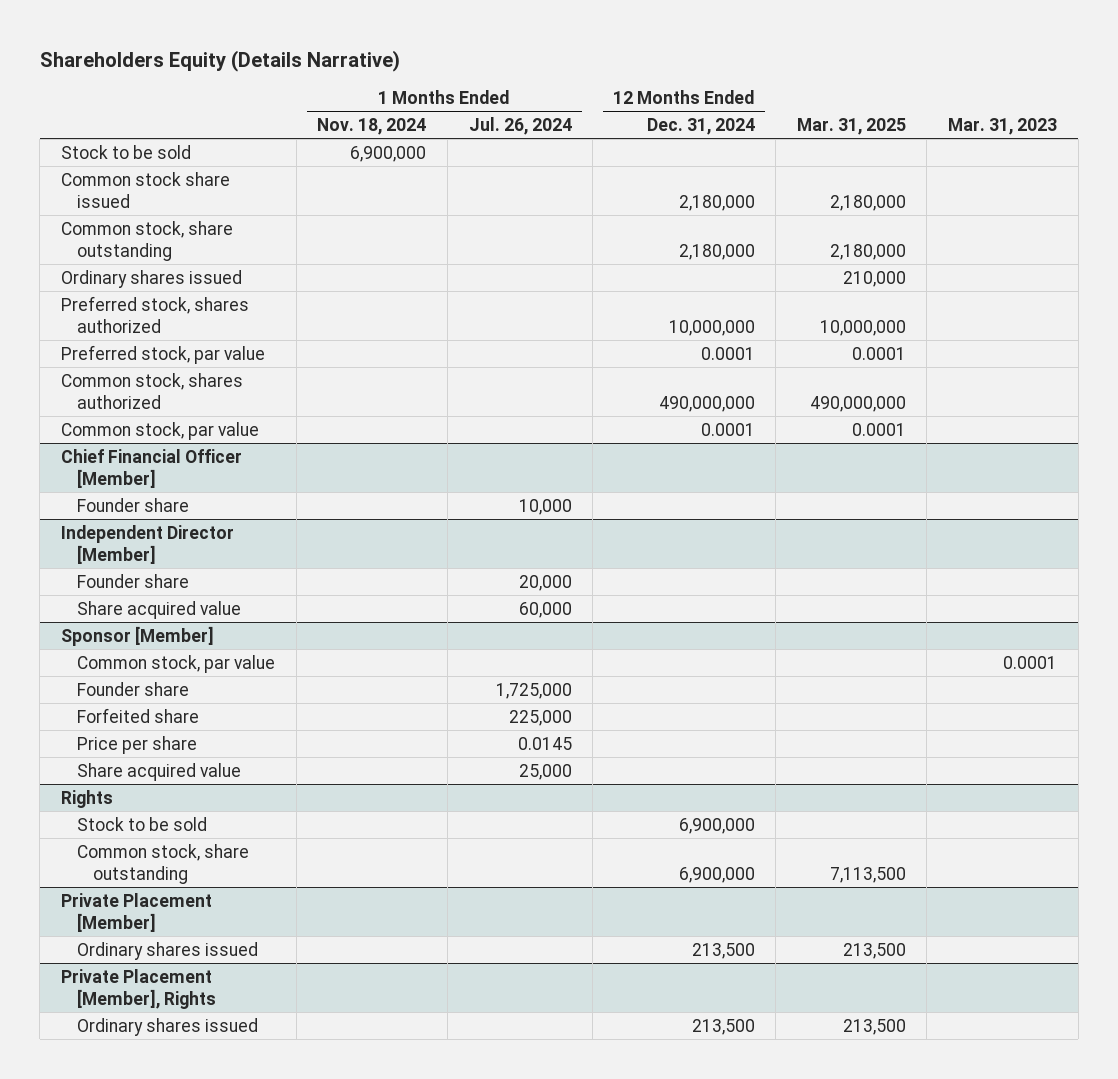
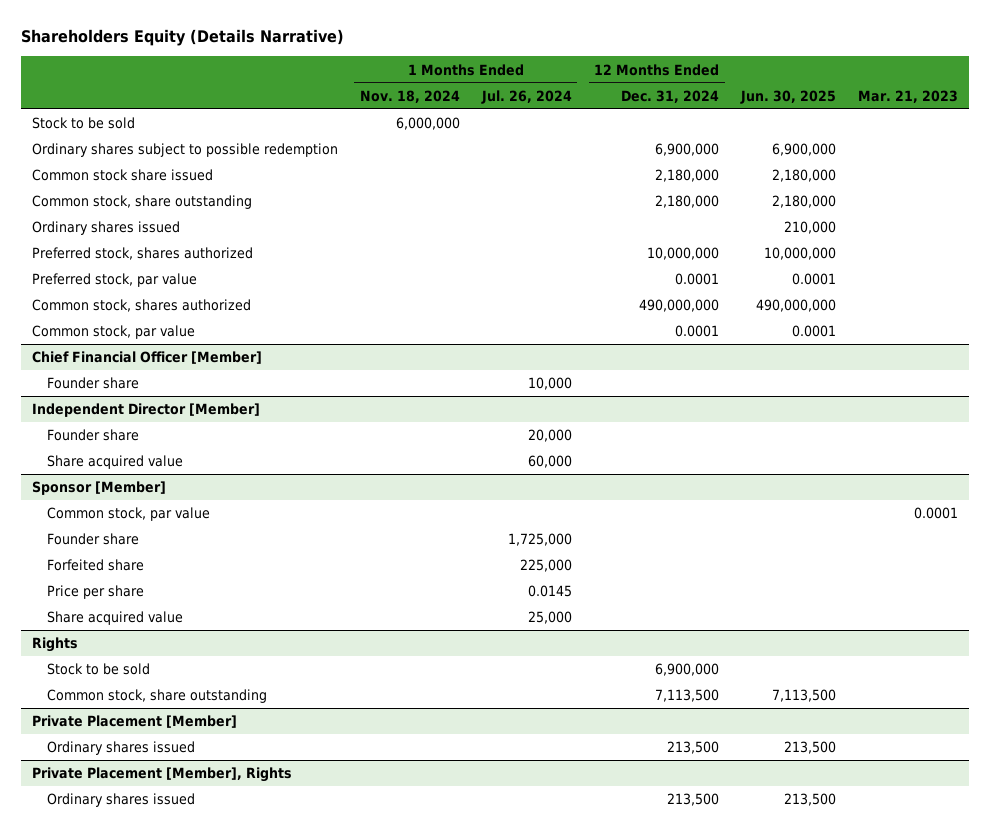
[796,117,906,135] Mar. 31, 2025 -> none
[948,117,1058,135] Mar. 31, 2023 -> none
none -> [740,89,837,104] Jun. 30, 2025
none -> [858,89,959,103] Mar. 21, 2023
[350,145,427,162] 6,900,000 -> [395,117,460,131] 6,000,000
none -> [31,143,338,158] Ordinary shares subject to possible redemption
[678,866,755,883] 6,900,000 -> [655,689,720,703] 7,113,500

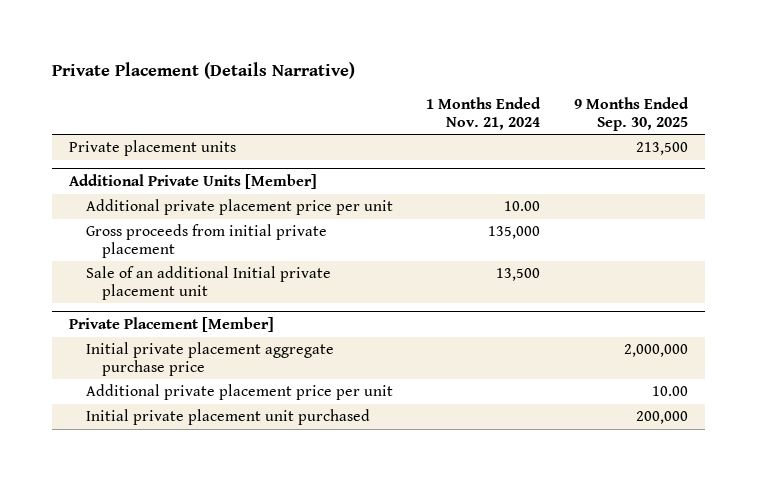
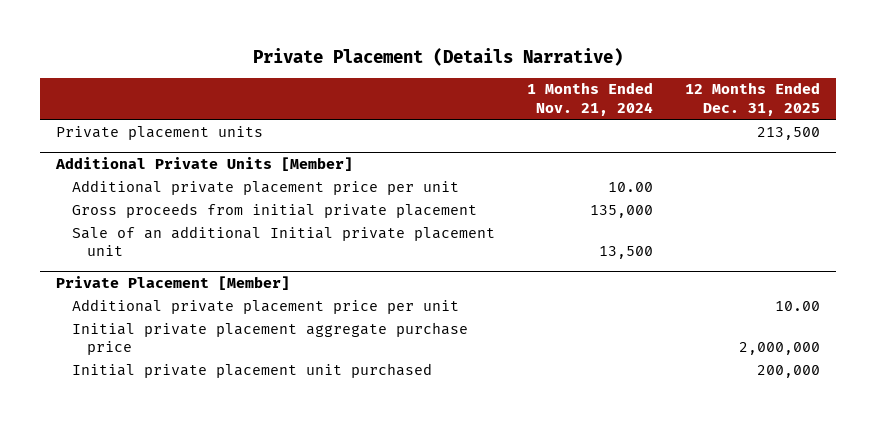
[573,96,689,131] 9 Months Ended Sep. 30, 2025 -> none
none -> [684,82,820,116] 12 Months Ended Dec. 31, 2025
[85,342,334,376] Initial private placement aggregate purchase price -> [71,321,468,356] Initial private placement aggregate purchase price

